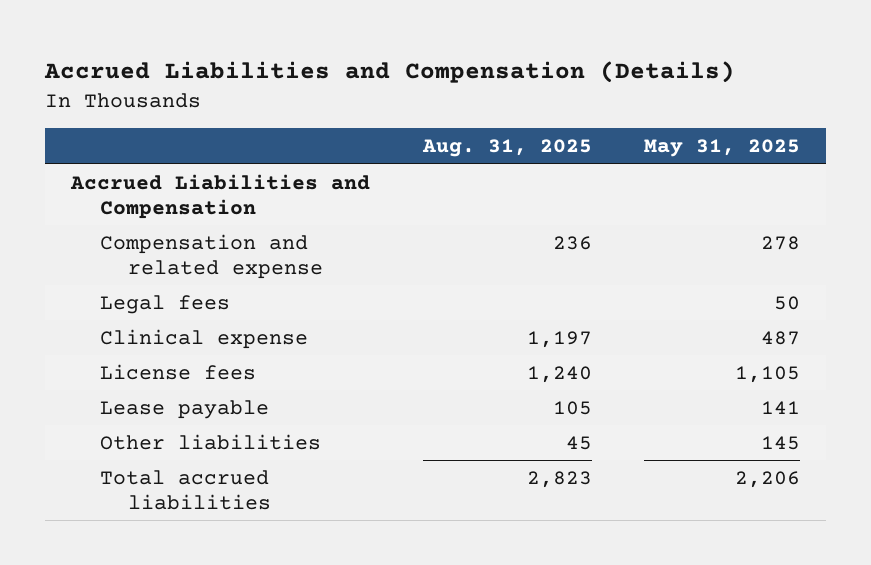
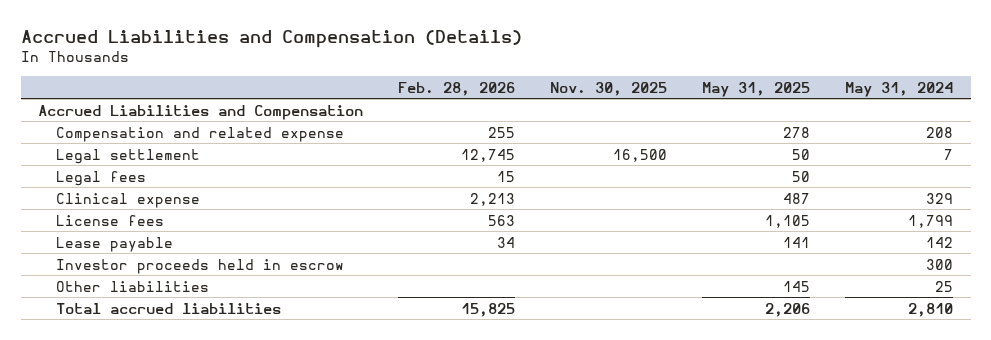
[421,139,592,158] Aug. 31, 2025 -> none
none -> [398,81,516,96] Feb. 28, 2026
none -> [550,81,668,96] Nov. 30, 2025
none -> [845,81,954,97] May 31, 2024
none -> [55,148,200,164] Legal settlement
none -> [55,258,344,274] Investor proceeds held in escrow

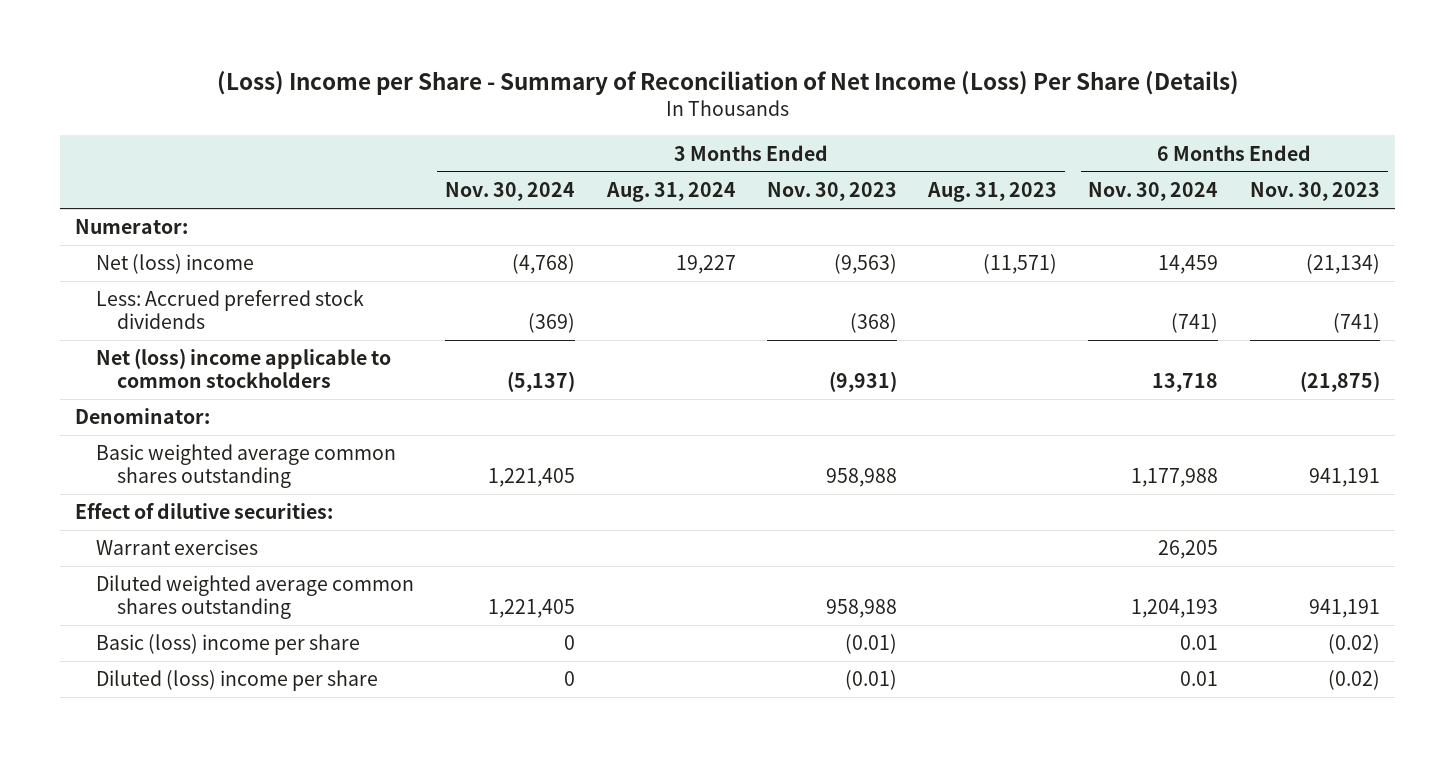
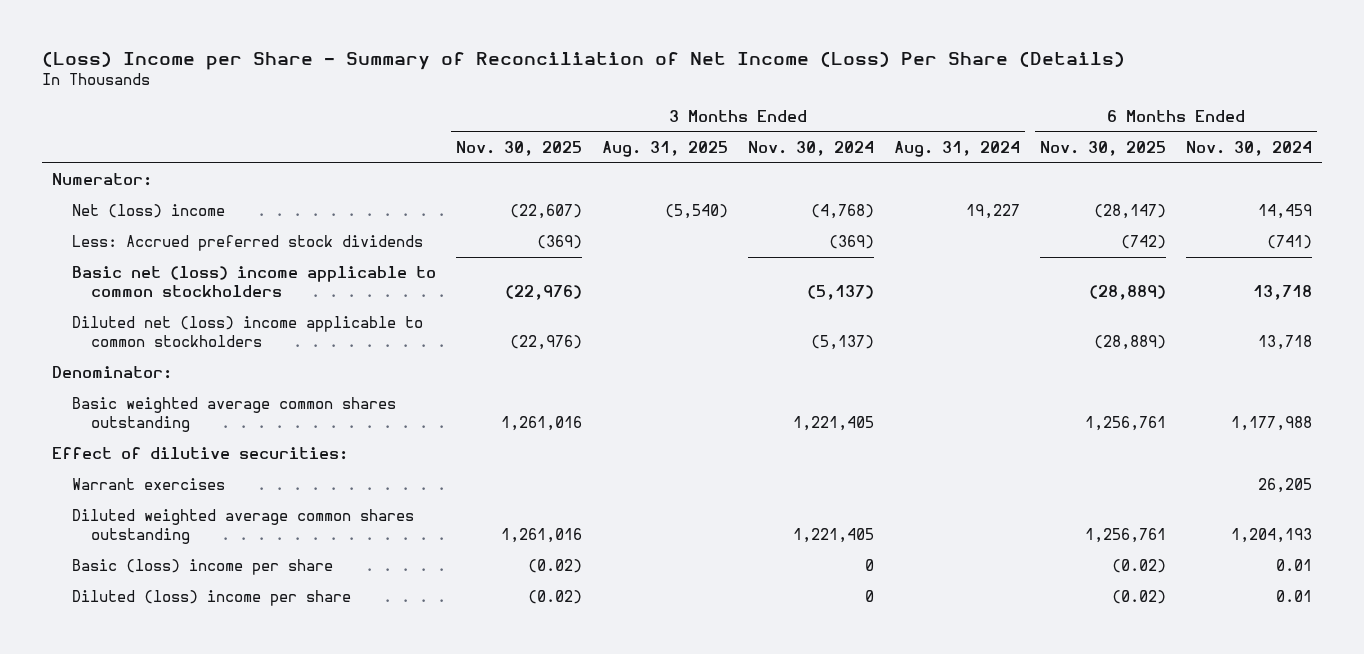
[766,182,897,202] Nov. 30, 2023 -> none
[927,182,1058,203] Aug. 31, 2023 -> none
[1249,182,1380,202] Nov. 30, 2023 -> none
none -> [455,140,582,156] Nov. 30, 2025
none -> [601,140,728,157] Aug. 31, 2025
none -> [1039,140,1166,156] Nov. 30, 2025
[95,348,391,389] Net (loss) income applicable to common stockholders -> [71,266,436,298] Basic net (loss) income applicable to common stockholders
none -> [71,316,423,348] Diluted net (loss) income applicable to common stockholders

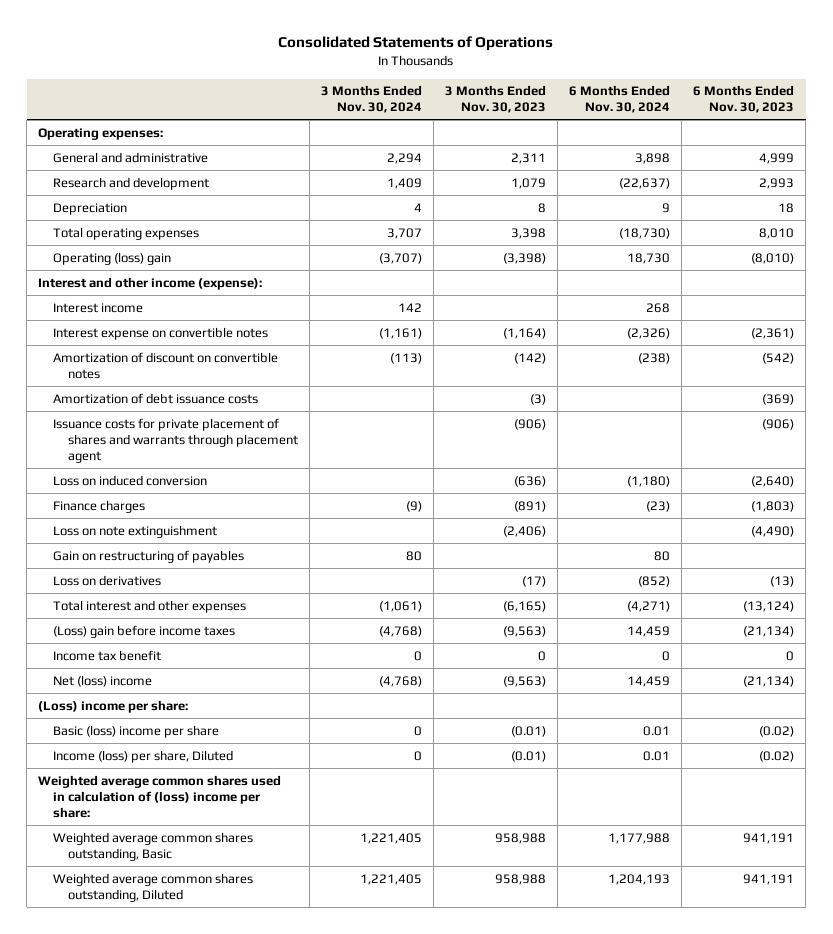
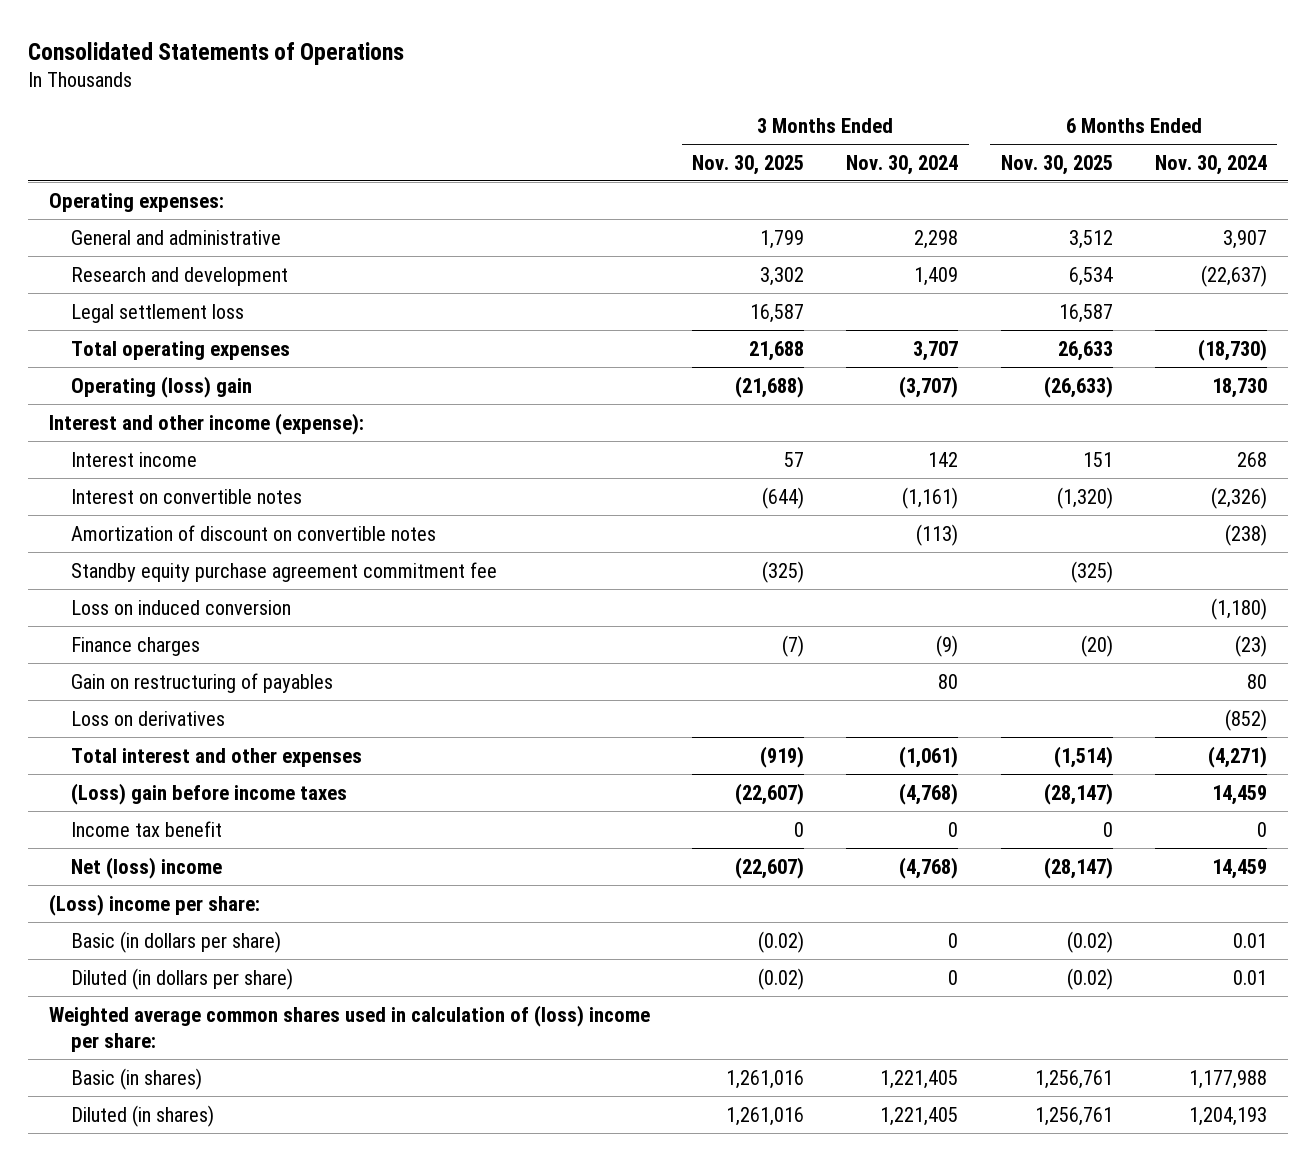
[445,85,547,114] 3 Months Ended Nov. 30, 2023 -> none
[693,85,795,114] 6 Months Ended Nov. 30, 2023 -> none
none -> [692,154,805,175] Nov. 30, 2025
none -> [1000,154,1113,175] Nov. 30, 2025
[387,152,423,164] 2,294 -> [914,229,959,249] 2,298
[635,152,671,164] 3,898 -> [1222,229,1267,249] 3,907
[53,202,128,215] Depreciation -> none
none -> [70,303,244,323] Legal settlement loss
[53,326,269,340] Interest expense on convertible notes -> [70,488,302,504] Interest on convertible notes
[53,392,259,404] Amortization of debt issuance costs -> none
[53,417,298,463] Issuance costs for private placement of shares and warrants through placement agent -> none
none -> [70,561,497,582] Standby equity purchase agreement commitment fee
[53,524,218,538] Loss on note extinguishment -> none
[53,724,220,738] Basic (loss) income per share -> [70,930,281,953] Basic (in dollars per share)
[53,749,234,763] Income (loss) per share, Diluted -> [70,967,293,990] Diluted (in dollars per share)
[53,831,254,861] Weighted average common shares outstanding, Basic -> [70,1067,202,1090] Basic (in shares)
[53,872,254,902] Weighted average common shares outstanding, Diluted -> [70,1104,214,1127] Diluted (in shares)

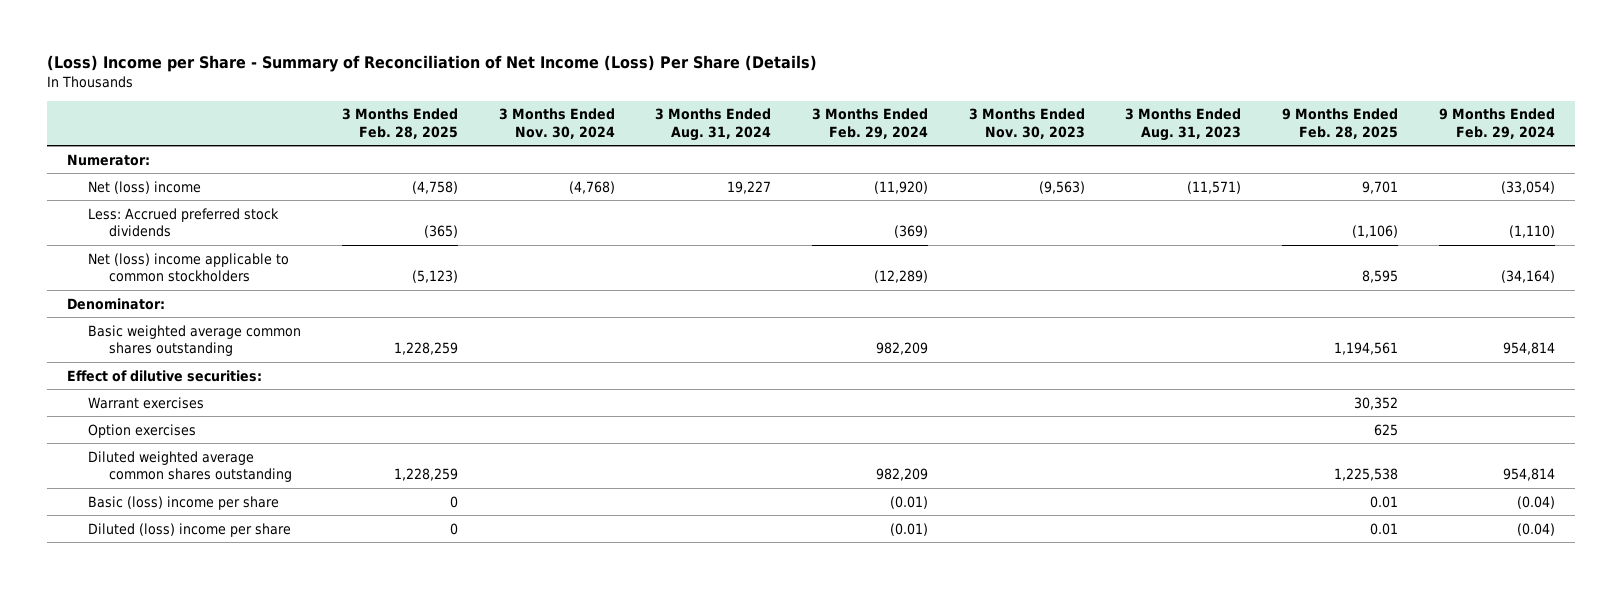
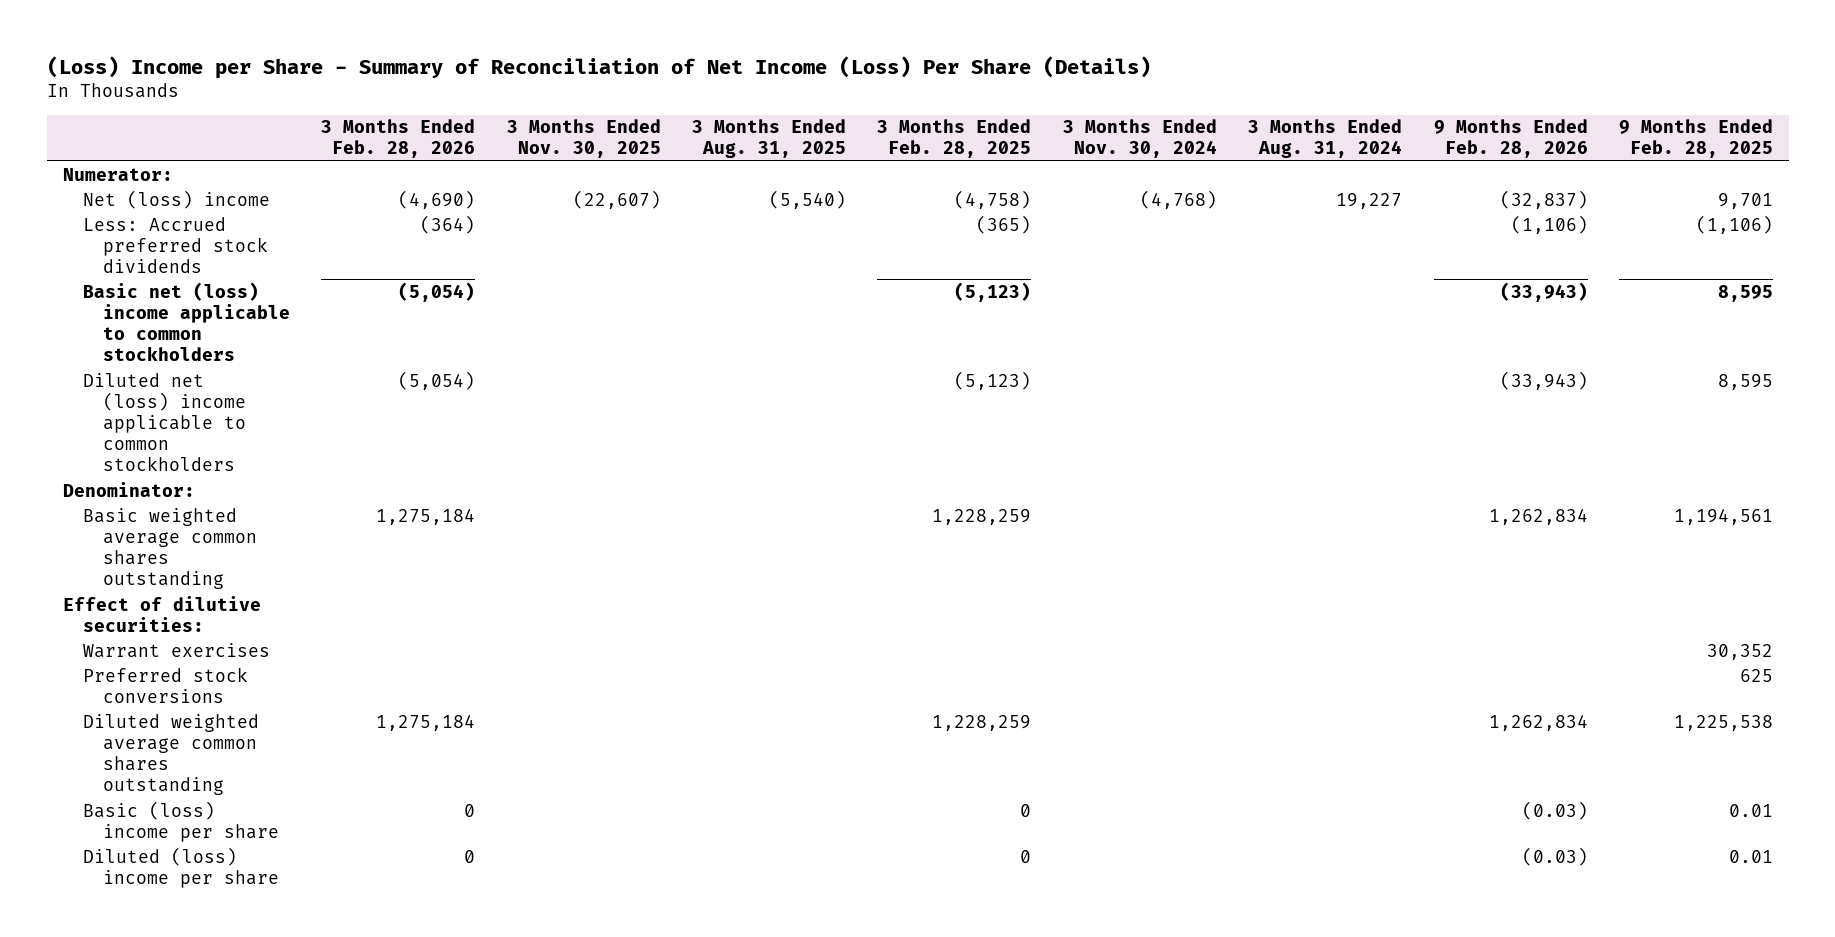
[811,108,928,139] 3 Months Ended Feb. 29, 2024 -> none
[968,108,1085,139] 3 Months Ended Nov. 30, 2023 -> none
[1125,108,1242,141] 3 Months Ended Aug. 31, 2023 -> none
[1438,108,1555,139] 9 Months Ended Feb. 29, 2024 -> none
none -> [321,119,476,159] 3 Months Ended Feb. 28, 2026
none -> [506,119,661,159] 3 Months Ended Nov. 30, 2025
none -> [691,119,846,159] 3 Months Ended Aug. 31, 2025
none -> [1433,119,1588,159] 9 Months Ended Feb. 28, 2026
[88,252,290,283] Net (loss) income applicable to common stockholders -> [82,281,290,361] Basic net (loss) income applicable to common stockholders
none -> [82,372,246,472] Diluted net (loss) income applicable to common stockholders
[88,423,197,438] Option exercises -> [82,666,248,703] Preferred stock conversions

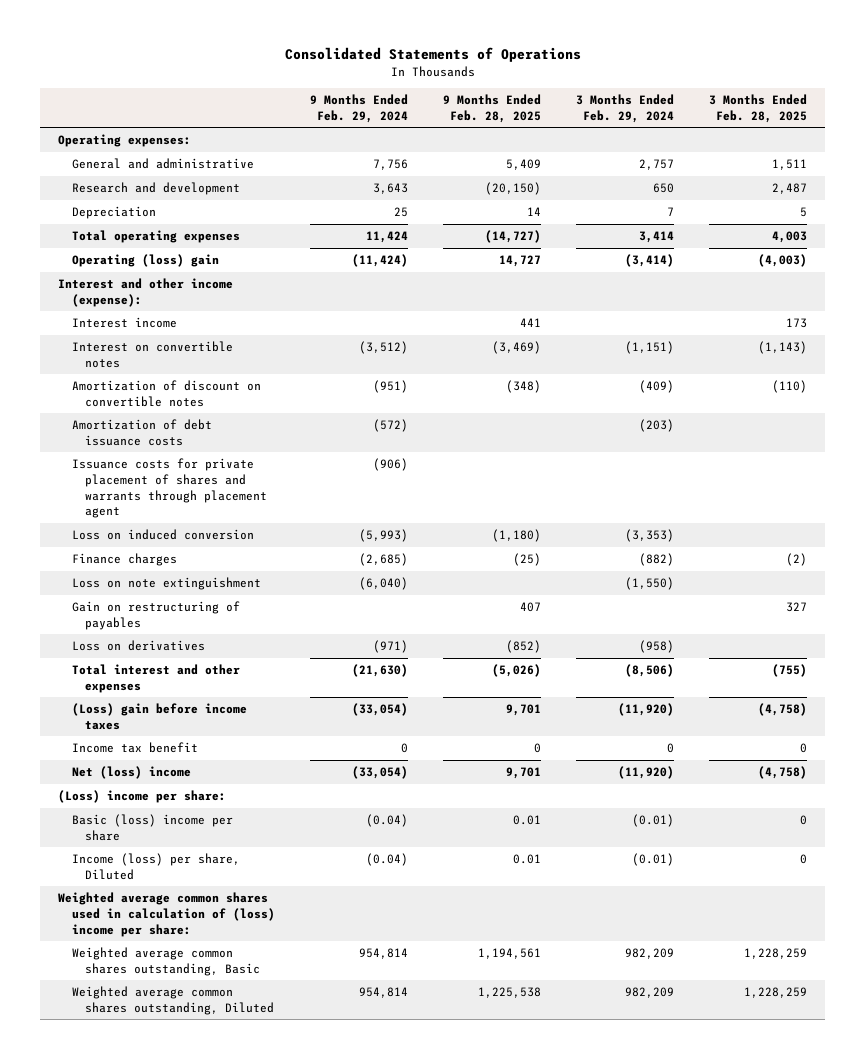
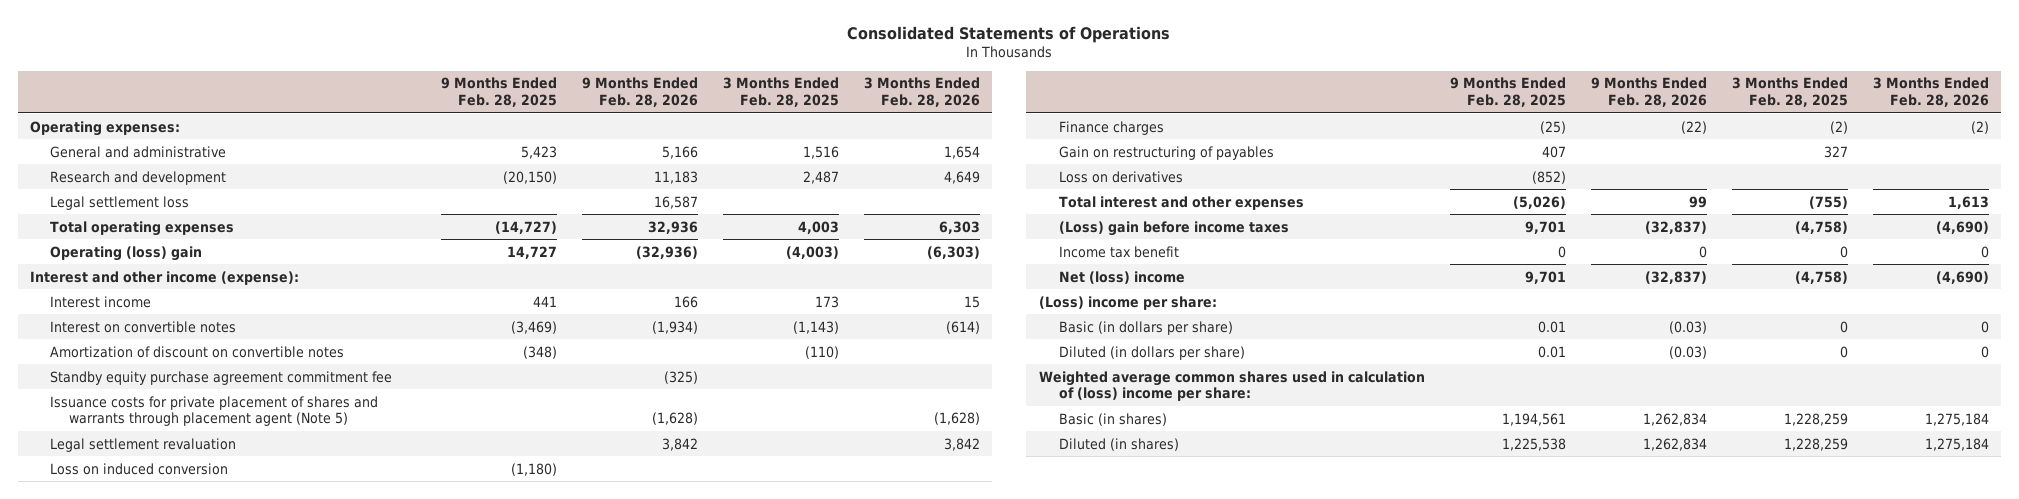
[309,94,408,123] 9 Months Ended Feb. 29, 2024 -> none
[576,94,675,123] 3 Months Ended Feb. 29, 2024 -> none
none -> [582,77,699,107] 9 Months Ended Feb. 28, 2026
none -> [863,77,980,107] 3 Months Ended Feb. 28, 2026
[505,159,541,171] 5,409 -> [521,145,558,159] 5,423
[772,159,808,171] 1,511 -> [802,145,839,159] 1,516
[71,206,156,220] Depreciation -> none
none -> [49,195,189,210] Legal settlement loss
[71,419,212,446] Amortization of debt issuance costs -> none
none -> [49,370,392,385] Standby equity purchase agreement commitment fee
[71,458,267,519] Issuance costs for private placement of shares and warrants through placement agent -> [49,395,378,427] Issuance costs for private placement of shares and warrants through placement agent (Note 5)
none -> [49,437,236,452] Legal settlement revaluation
[71,577,261,591] Loss on note extinguishment -> none
[71,814,233,841] Basic (loss) income per share -> [1058,320,1233,335] Basic (in dollars per share)
[71,853,240,880] Income (loss) per share, Diluted -> [1058,345,1245,360] Diluted (in dollars per share)
[71,947,260,976] Weighted average common shares outstanding, Basic -> [1058,412,1167,426] Basic (in shares)
[71,986,274,1015] Weighted average common shares outstanding, Diluted -> [1058,437,1179,451] Diluted (in shares)

